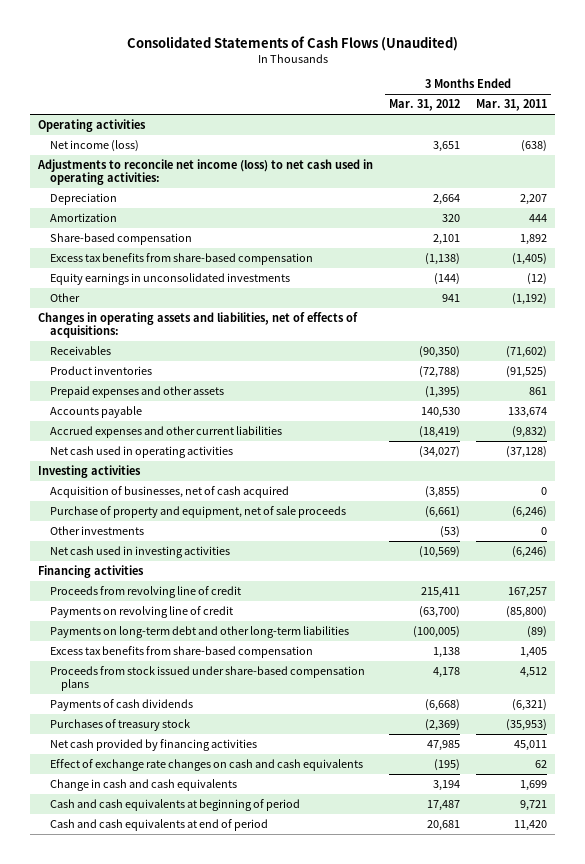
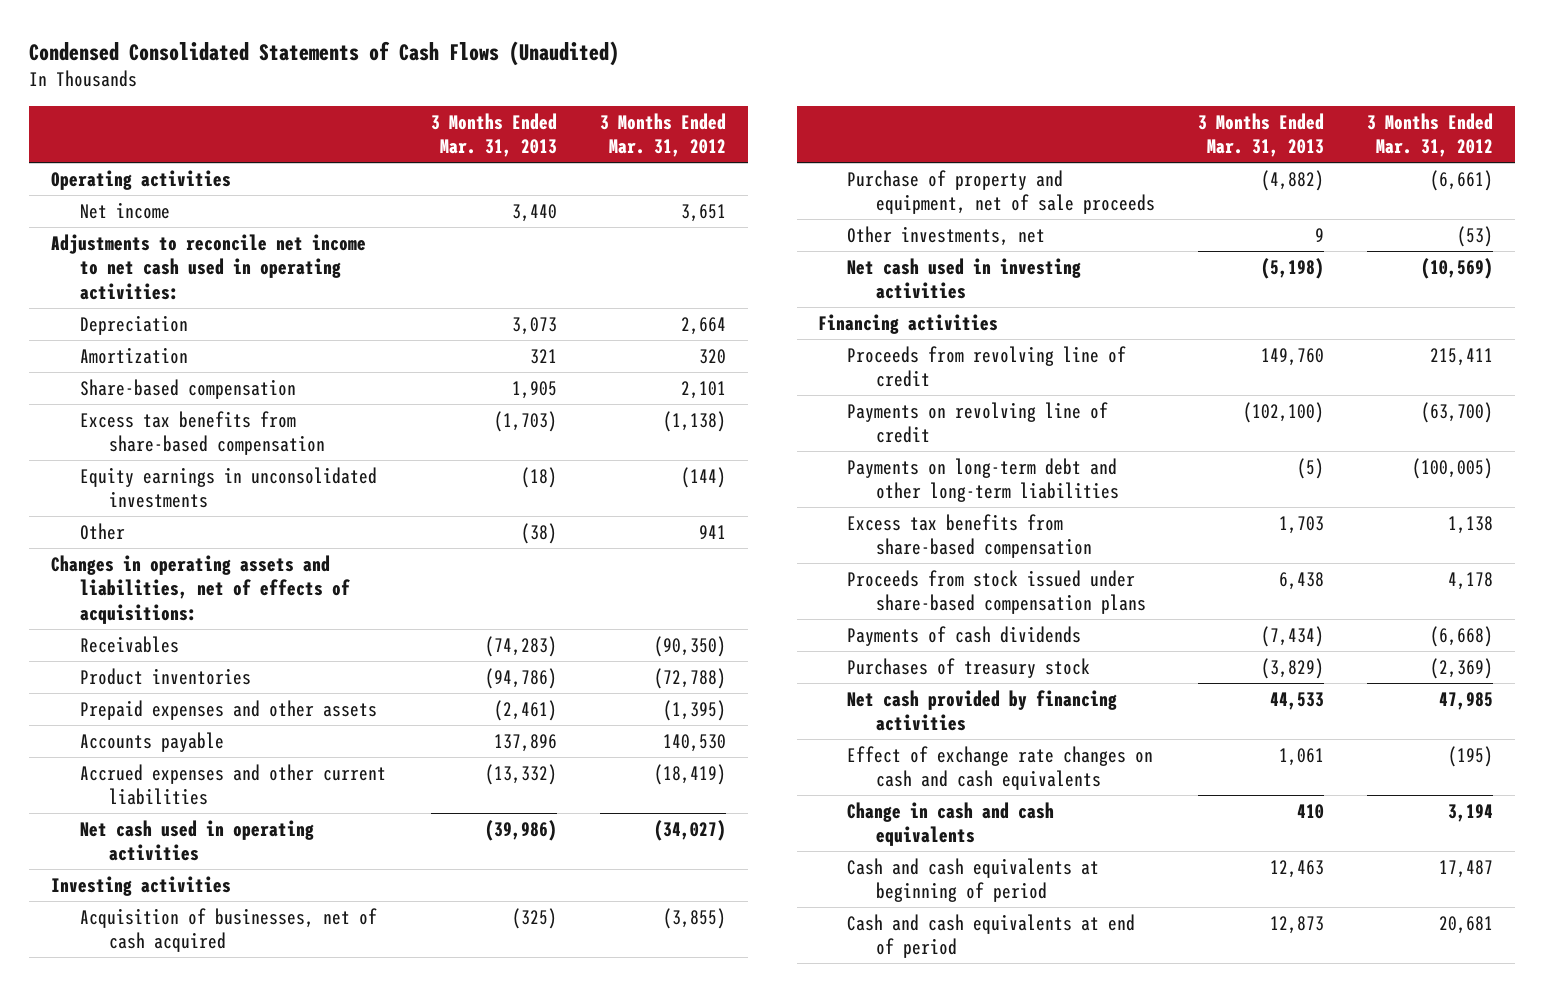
[126,35,458,51] Consolidated Statements of Cash Flows (Unaudited) -> [29,40,620,66] Condensed Consolidated Statements of Cash Flows (Unaudited)
[475,99,547,112] Mar. 31, 2011 -> none
none -> [430,112,557,158] 3 Months Ended Mar. 31, 2013
[49,140,139,153] Net income (loss) -> [79,201,170,219] Net income
[37,159,374,186] Adjustments to reconcile net income (loss) to net cash used in operating activities: -> [50,233,366,300] Adjustments to reconcile net income to net cash used in operating activities:
[49,526,144,536] Other investments -> [847,225,1046,246] Other investments, net

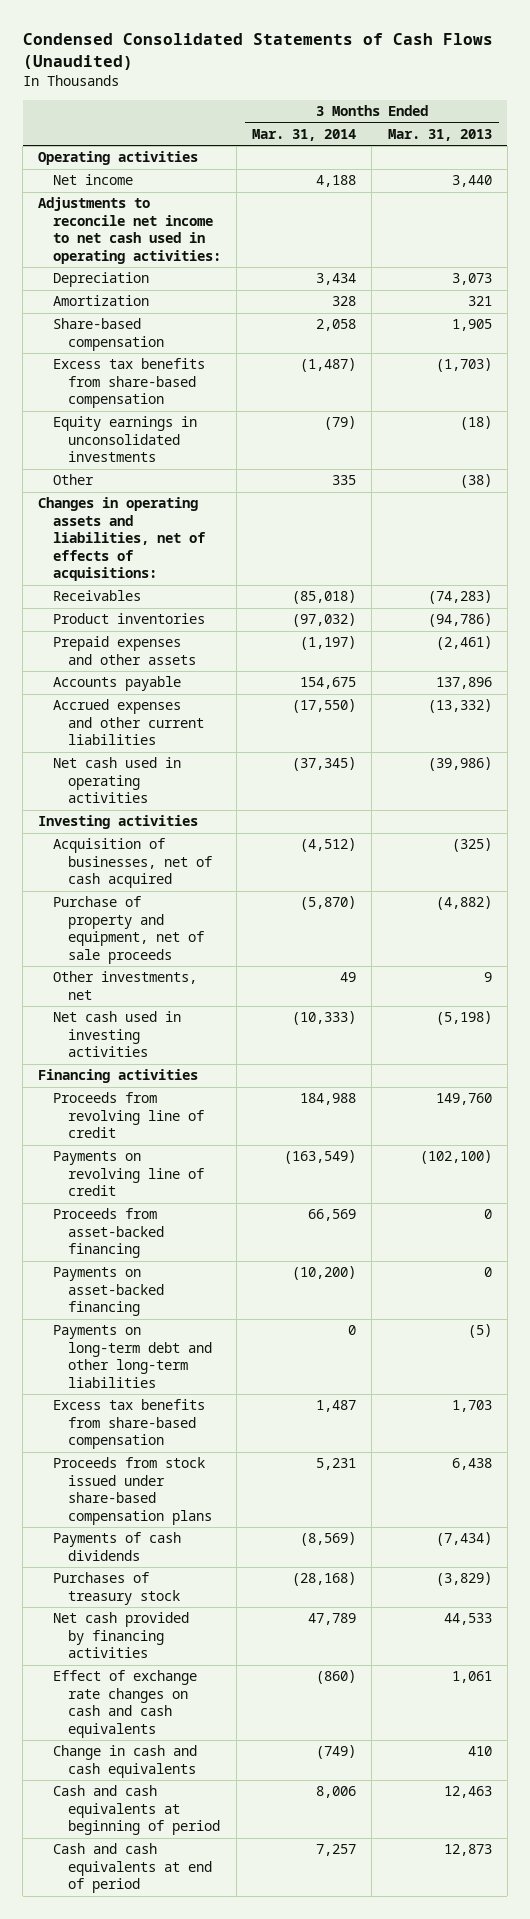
[600,112,727,158] 3 Months Ended Mar. 31, 2012 -> none
none -> [252,128,357,141] Mar. 31, 2014
none -> [53,1208,165,1259] Proceeds from asset-backed financing
none -> [53,1267,165,1317] Payments on asset-backed financing

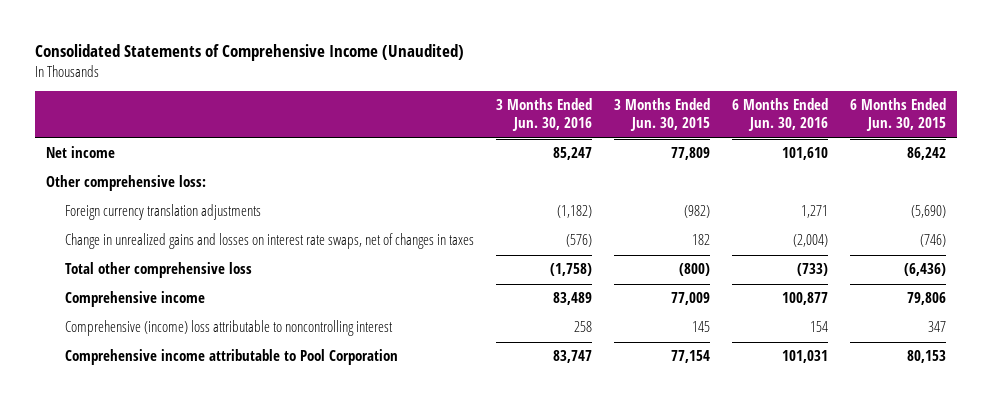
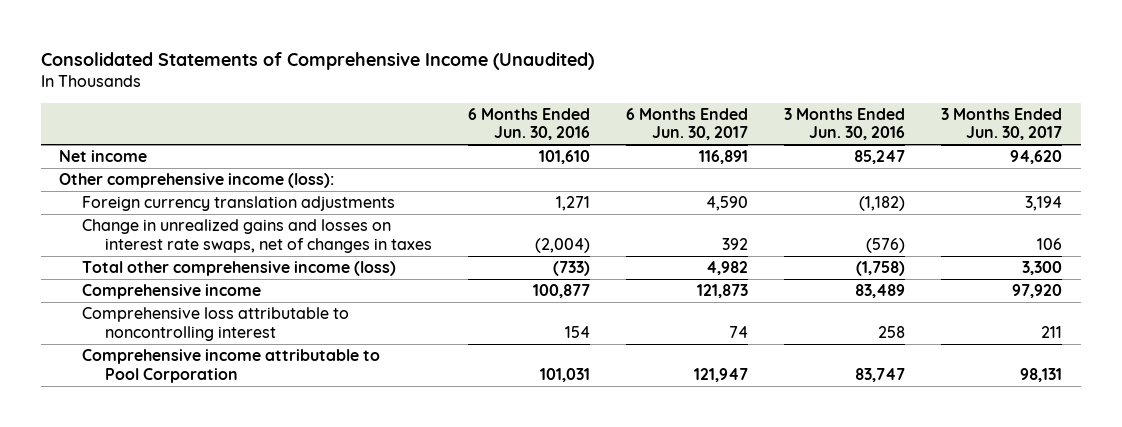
[613,98,710,132] 3 Months Ended Jun. 30, 2015 -> none
[849,98,946,132] 6 Months Ended Jun. 30, 2015 -> none
none -> [626,107,749,141] 6 Months Ended Jun. 30, 2017
none -> [941,107,1063,141] 3 Months Ended Jun. 30, 2017
[46,175,207,192] Other comprehensive loss: -> [59,173,335,189] Other comprehensive income (loss):
[64,262,252,279] Total other comprehensive loss -> [82,261,397,277] Total other comprehensive income (loss)
[64,320,393,337] Comprehensive (income) loss attributable to noncontrolling interest -> [82,307,350,341] Comprehensive loss attributable to noncontrolling interest

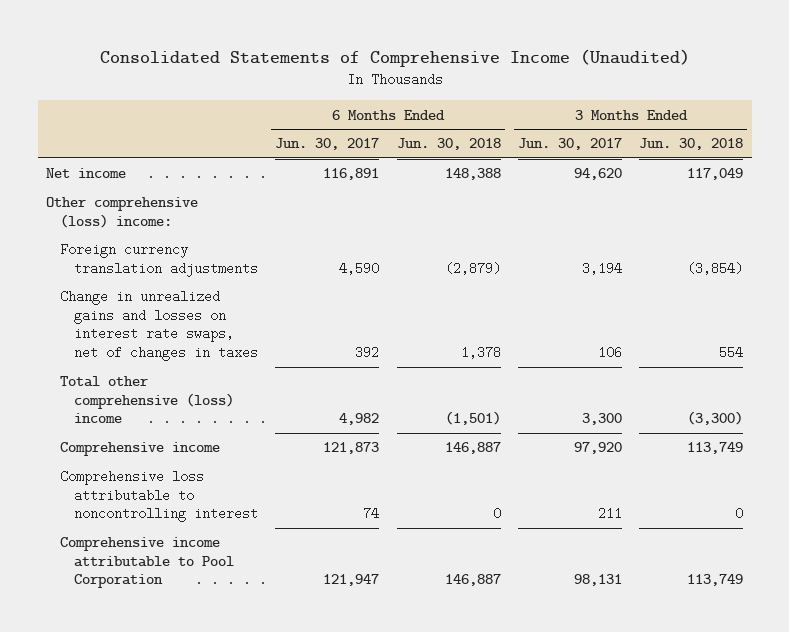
[467,107,590,141] 6 Months Ended Jun. 30, 2016 -> none
[784,107,906,141] 3 Months Ended Jun. 30, 2016 -> none
none -> [396,138,501,151] Jun. 30, 2018
none -> [639,138,744,151] Jun. 30, 2018
[59,173,335,189] Other comprehensive income (loss): -> [46,197,199,228] Other comprehensive (loss) income:
[82,261,397,277] Total other comprehensive income (loss) -> [60,376,235,424] Total other comprehensive (loss) income

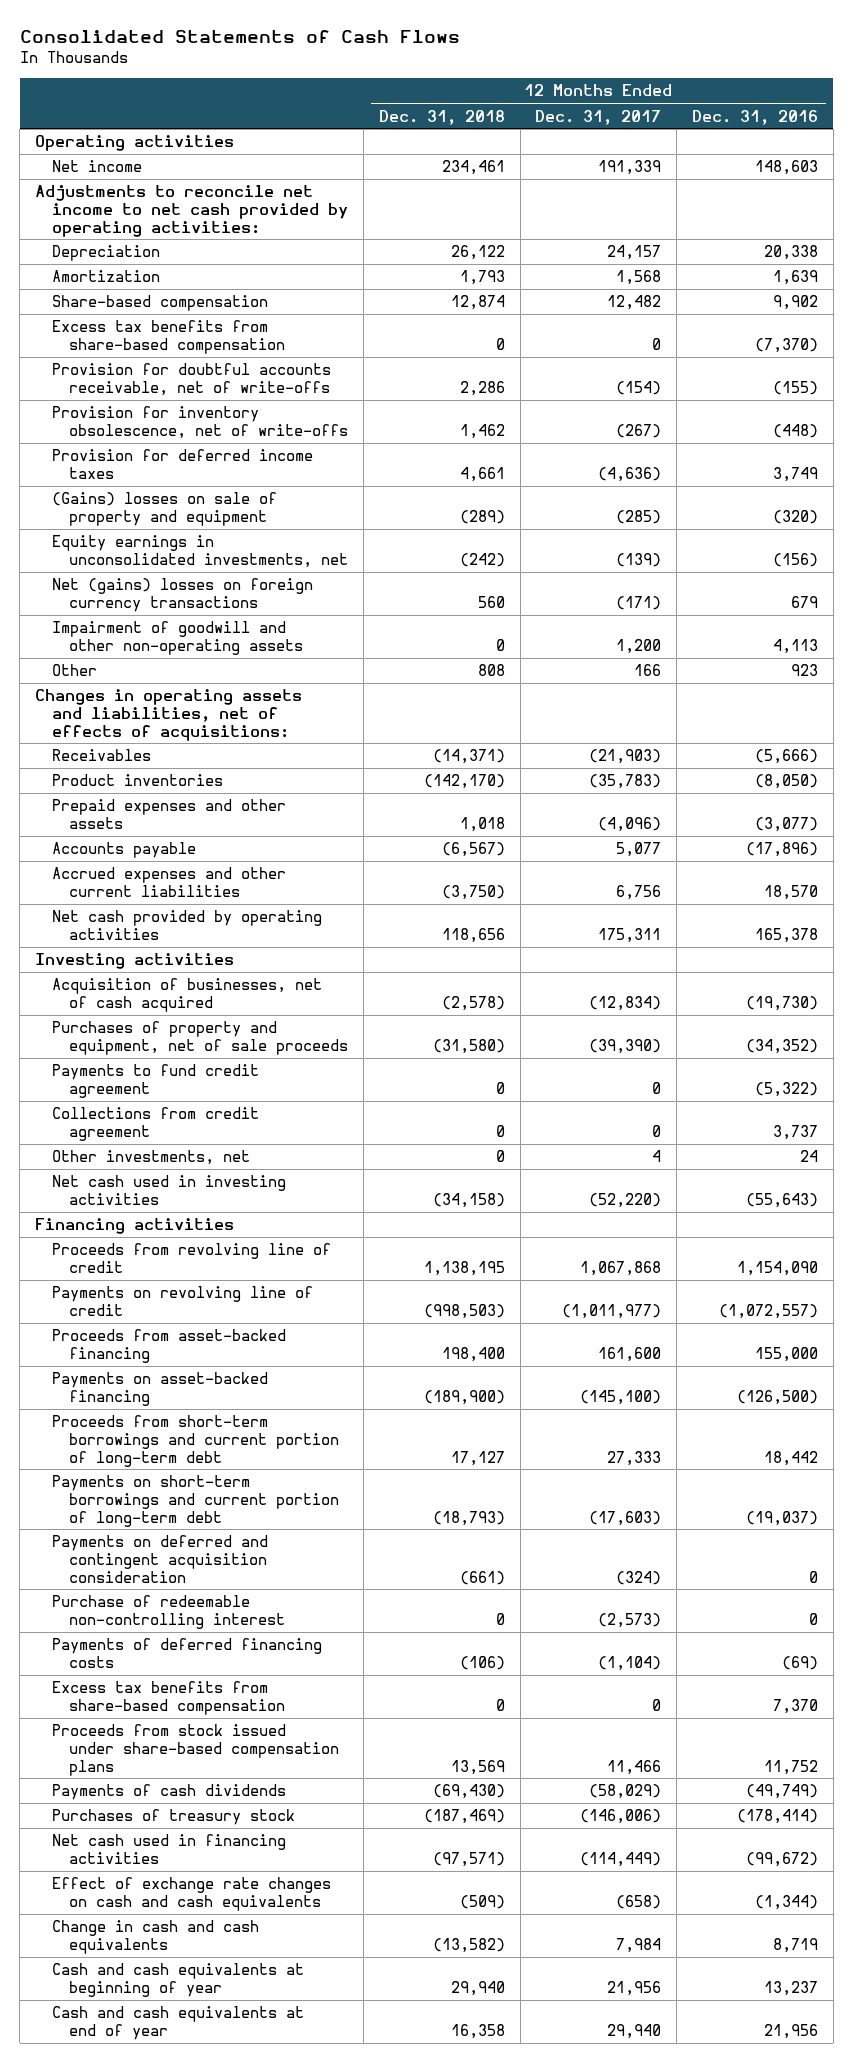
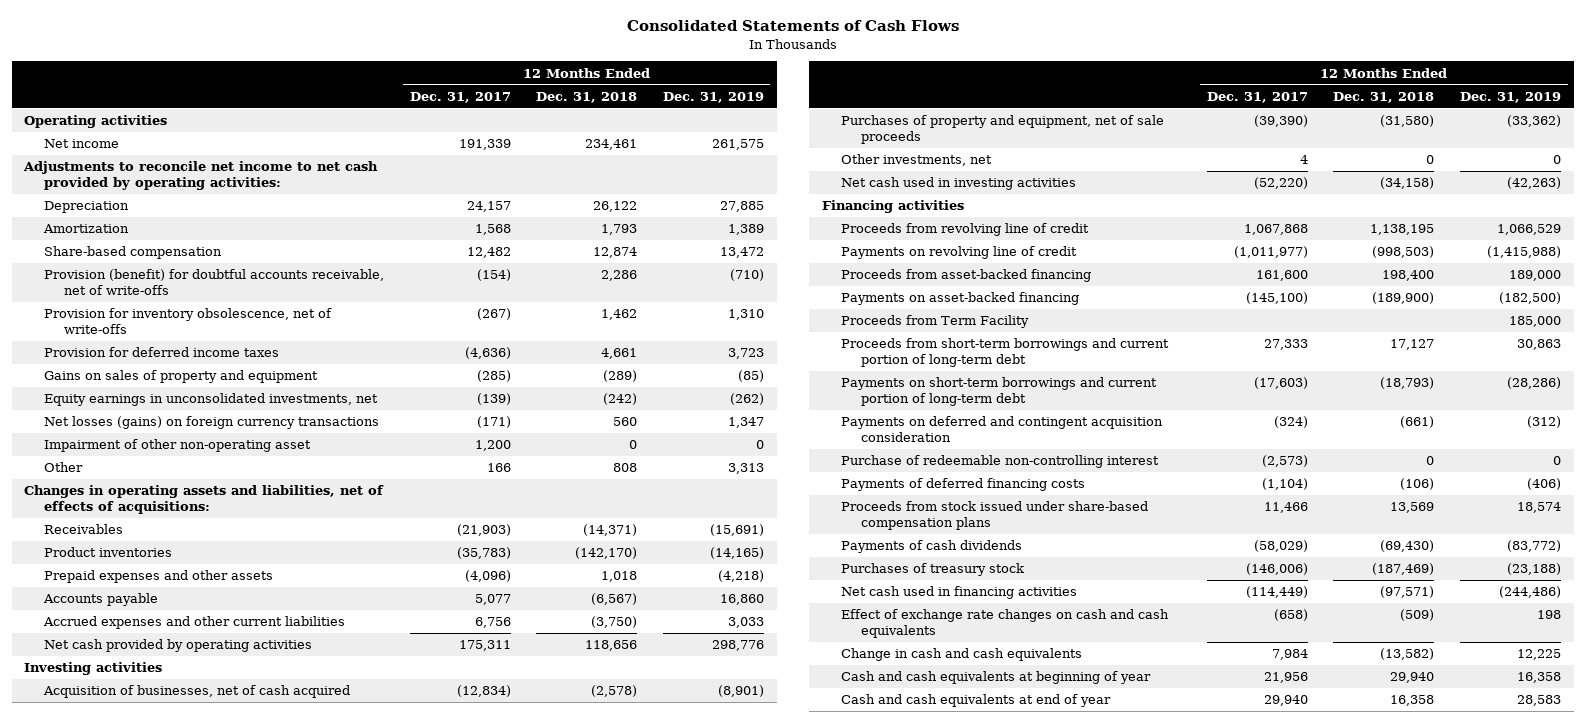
[692,109,819,125] Dec. 31, 2016 -> none
none -> [663,91,765,103] Dec. 31, 2019
[52,320,286,354] Excess tax benefits from share-based compensation -> none
[52,363,332,396] Provision for doubtful accounts receivable, net of write-offs -> [44,269,385,295] Provision (benefit) for doubtful accounts receivable, net of write-offs
[52,492,278,526] (Gains) losses on sale of property and equipment -> [44,370,319,384] Gains on sales of property and equipment
[52,578,314,612] Net (gains) losses on foreign currency transactions -> [44,416,380,430] Net losses (gains) on foreign currency transactions
[52,621,304,655] Impairment of goodwill and other non-operating assets -> [44,439,312,453] Impairment of other non-operating asset
[52,1064,260,1098] Payments to fund credit agreement -> none
[52,1107,260,1141] Collections from credit agreement -> none
none -> [841,315,1030,329] Proceeds from Term Facility
[52,1681,286,1715] Excess tax benefits from share-based compensation -> none

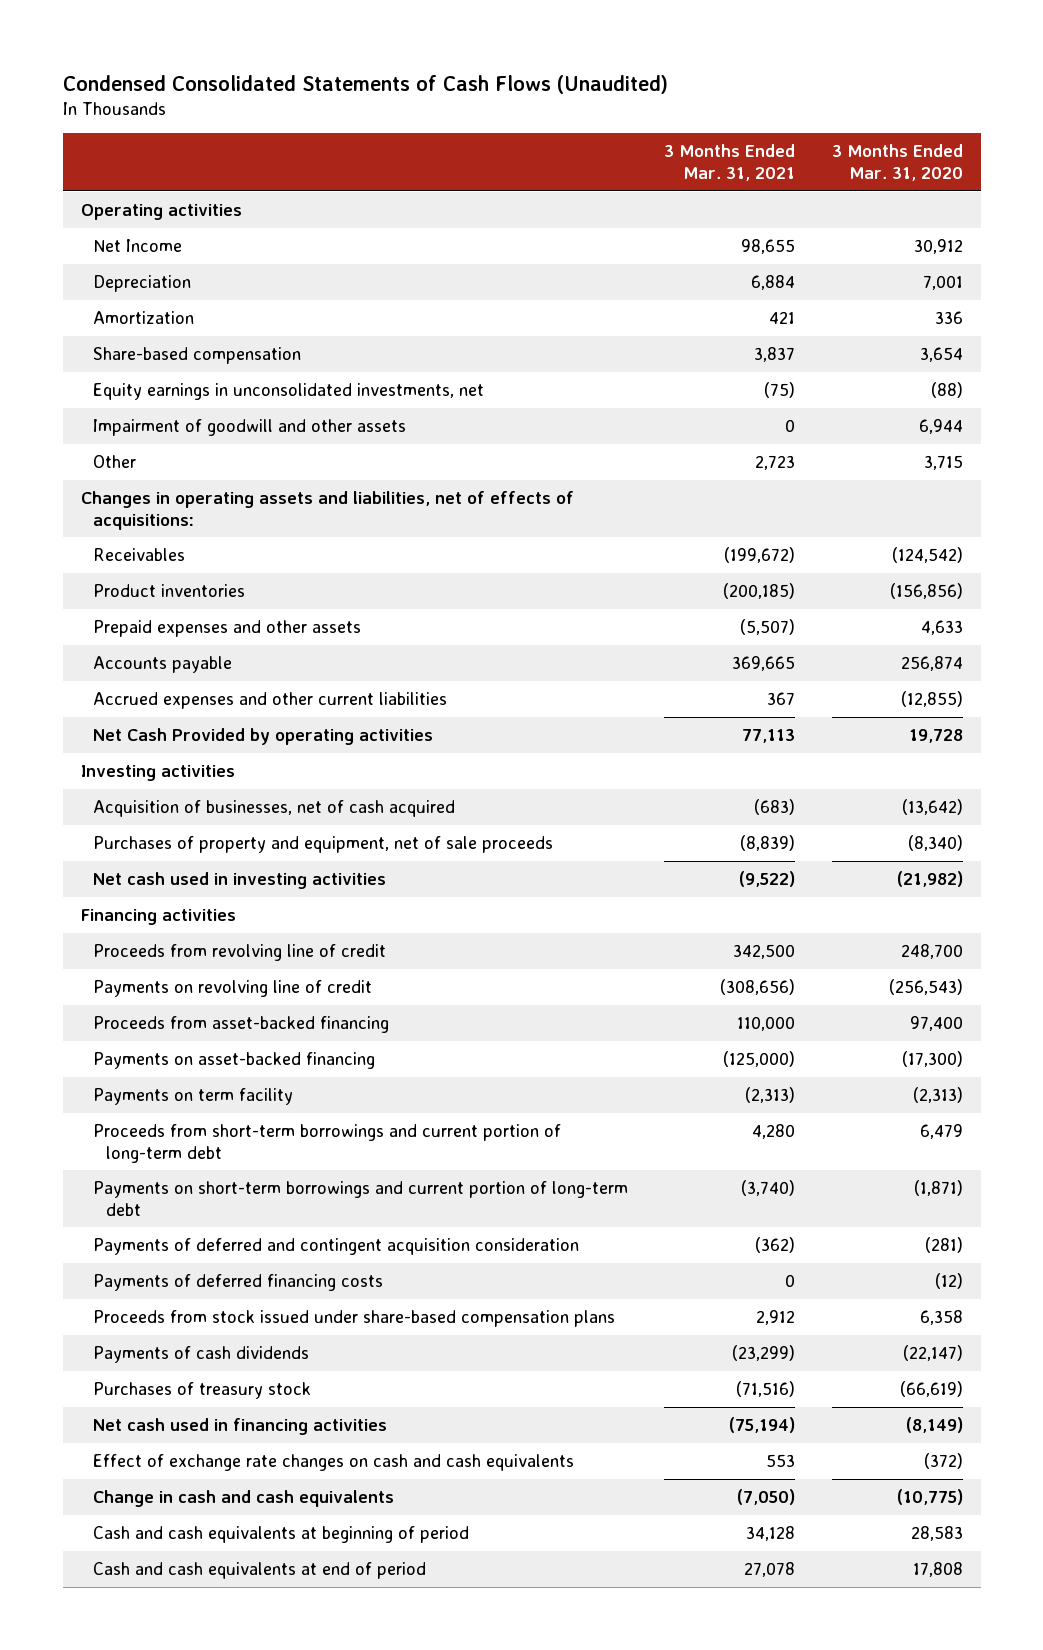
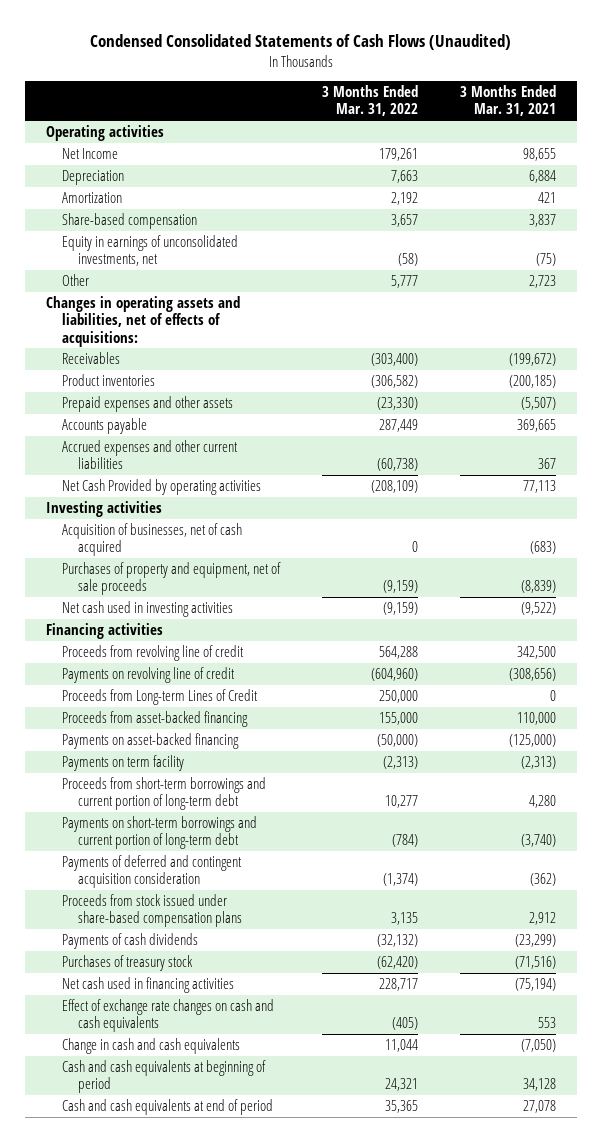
[831,144,963,181] 3 Months Ended Mar. 31, 2020 -> none
none -> [322,85,419,117] 3 Months Ended Mar. 31, 2022
[93,418,407,436] Impairment of goodwill and other assets -> none
[93,382,485,400] Equity earnings in unconsolidated investments, net -> [61,234,238,267] Equity in earnings of unconsolidated investments, net
none -> [61,688,258,705] Proceeds from Long-term Lines of Credit
[93,1273,384,1291] Payments of deferred financing costs -> none

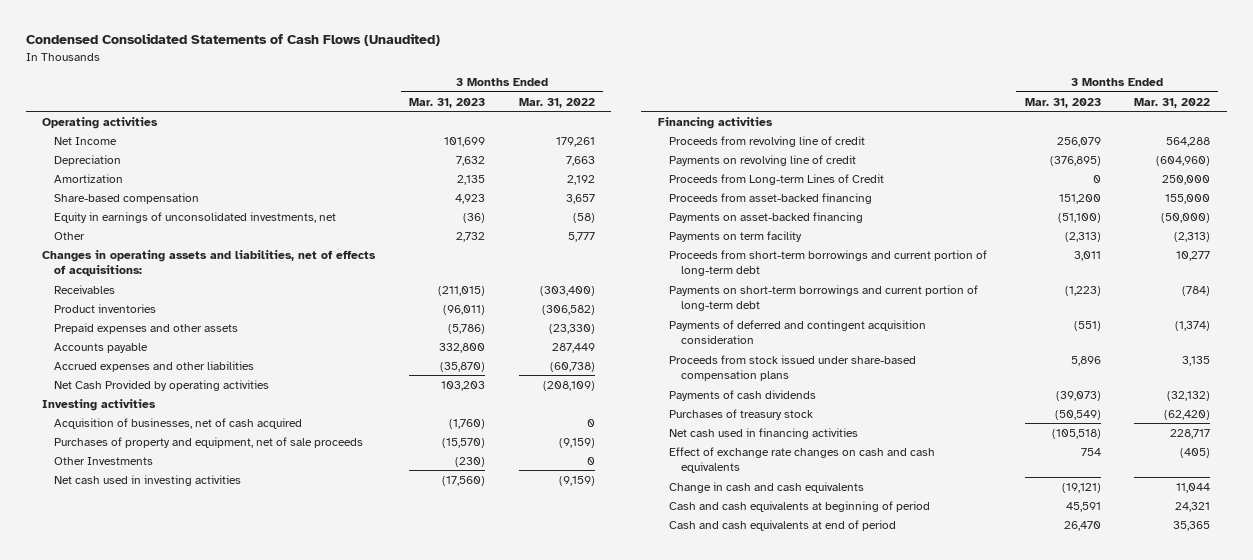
[460,85,557,117] 3 Months Ended Mar. 31, 2021 -> none
none -> [409,97,486,108] Mar. 31, 2023
[61,439,238,470] Accrued expenses and other current liabilities -> [53,360,254,372] Accrued expenses and other liabilities
none -> [53,456,153,465] Other Investments

